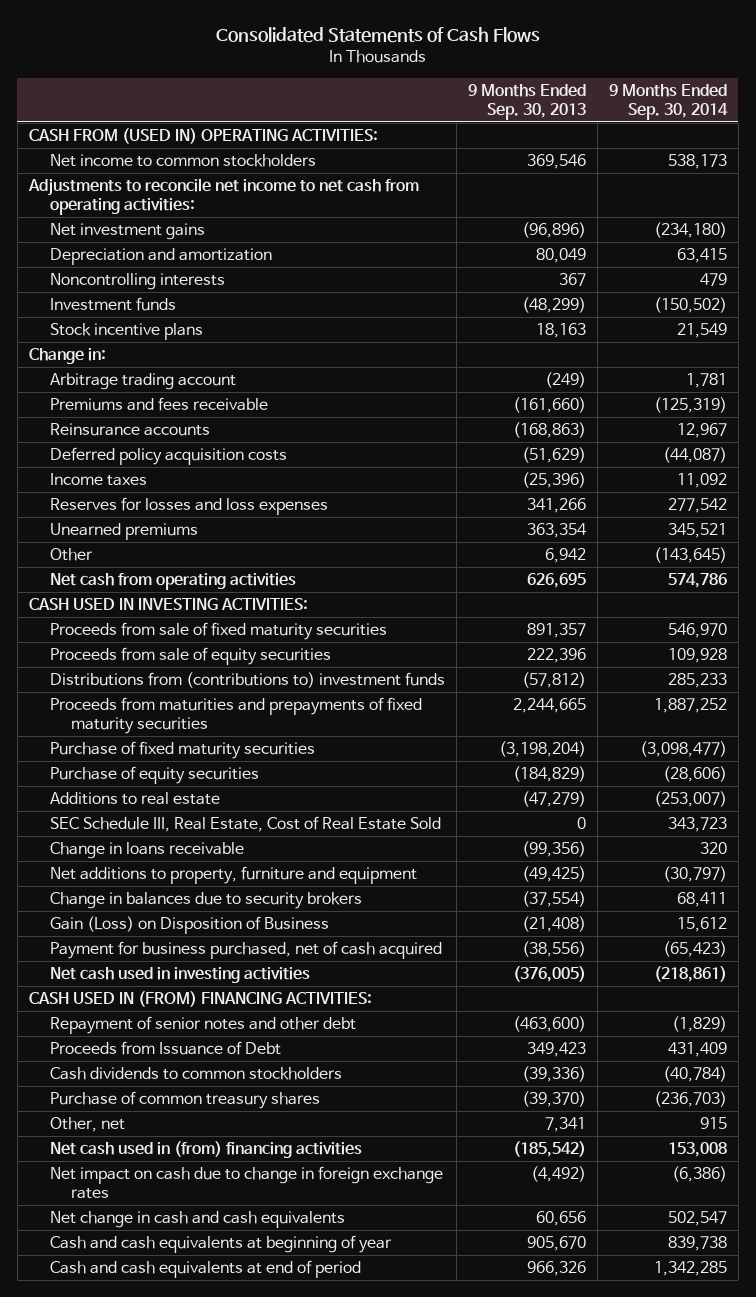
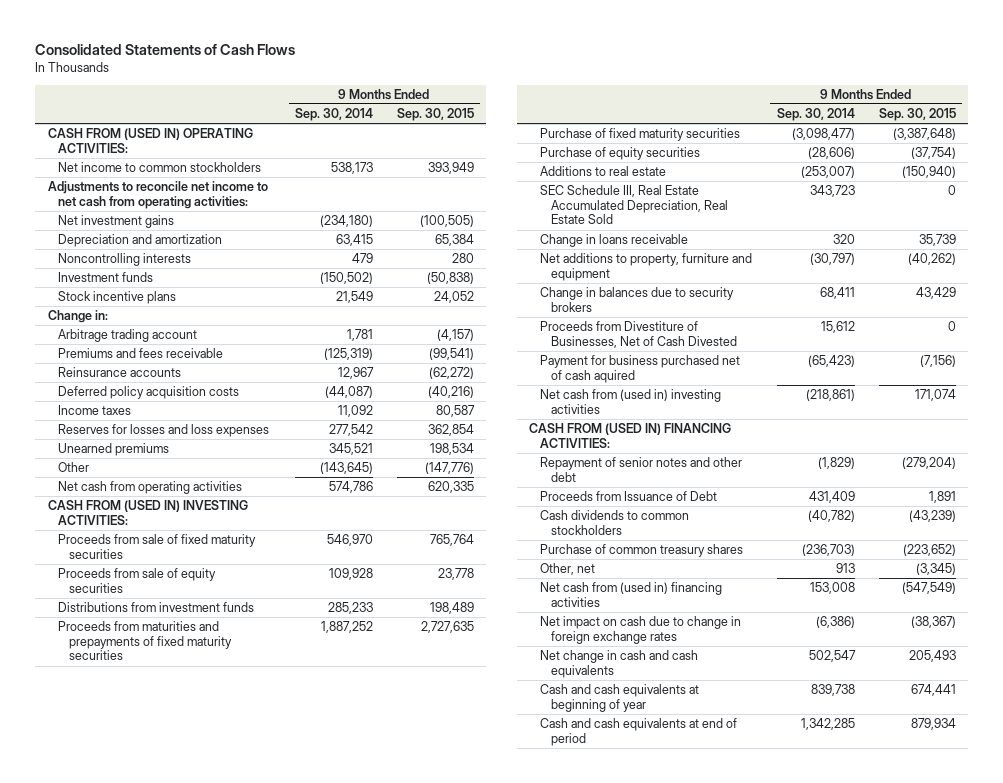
[467,83,586,120] 9 Months Ended Sep. 30, 2013 -> none
none -> [396,108,474,122] Sep. 30, 2015
[28,598,308,611] CASH USED IN INVESTING ACTIVITIES: -> [47,500,248,525] CASH FROM (USED IN) INVESTING ACTIVITIES:
[50,672,446,689] Distributions from (contributions to) investment funds -> [58,602,255,613] Distributions from investment funds
[50,816,442,833] SEC Schedule III, Real Estate, Cost of Real Estate Sold -> [540,185,729,225] SEC Schedule III, Real Estate Accumulated Depreciation, Real Estate Sold
[50,916,330,935] Gain (Loss) on Disposition of Business -> [540,321,738,348] Proceeds from Divestiture of Businesses, Net of Cash Divested
[50,941,443,960] Payment for business purchased, net of cash acquired -> [540,355,741,383] Payment for business purchased net of cash aquired
[50,967,311,984] Net cash used in investing activities -> [540,389,722,414] Net cash from (used in) investing activities
[28,991,372,1008] CASH USED IN (FROM) FINANCING ACTIVITIES: -> [529,423,732,448] CASH FROM (USED IN) FINANCING ACTIVITIES:
[662,1066,727,1083] (40,784) -> [807,510,855,523] (40,782)
[699,1117,727,1130] 915 -> [835,563,855,574] 913
[50,1141,363,1159] Net cash used in (from) financing activities -> [540,582,723,607] Net cash from (used in) financing activities

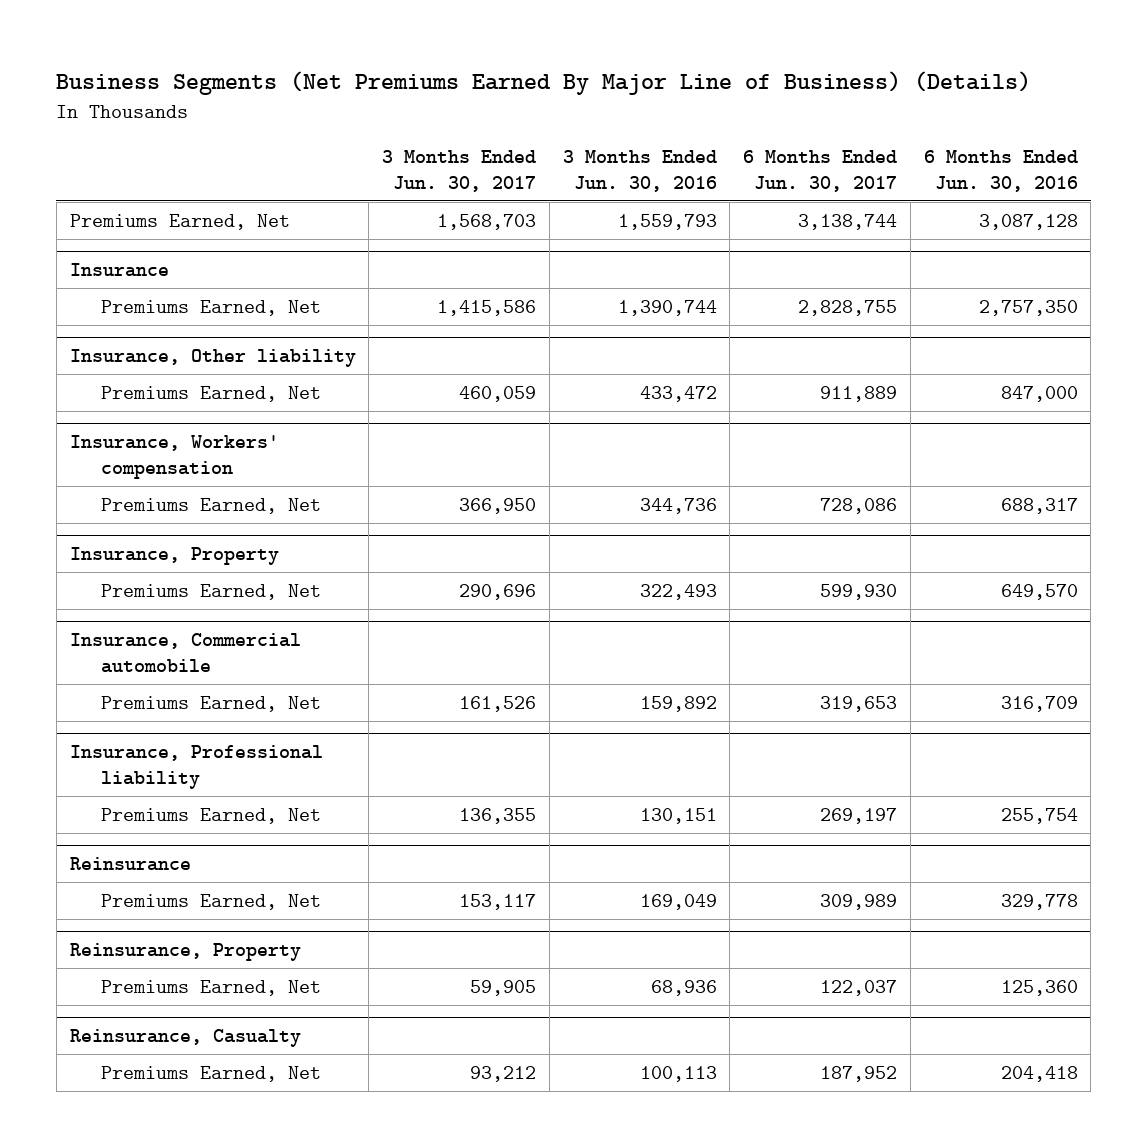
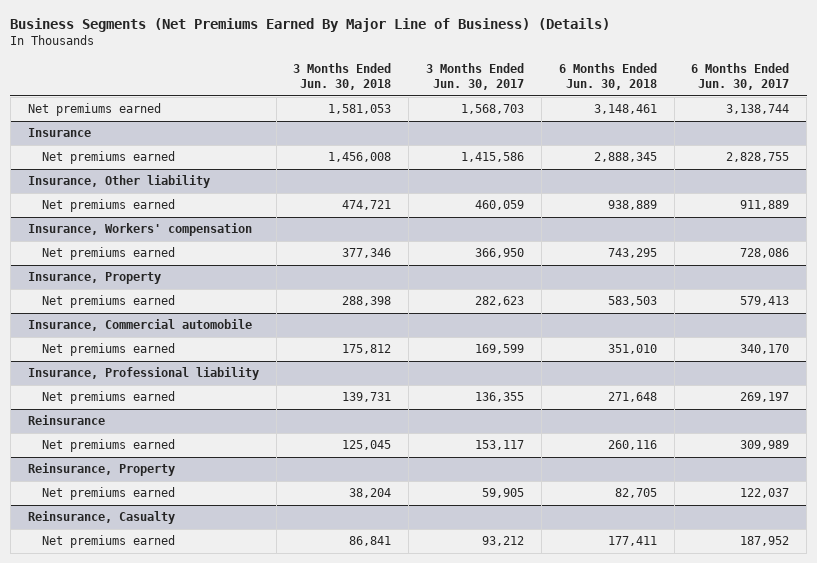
[562,150,717,192] 3 Months Ended Jun. 30, 2016 -> none
[923,150,1078,192] 6 Months Ended Jun. 30, 2016 -> none
none -> [293,63,392,91] 3 Months Ended Jun. 30, 2018
none -> [558,63,657,91] 6 Months Ended Jun. 30, 2018
[69,213,290,230] Premiums Earned, Net -> [27,103,161,117] Net premiums earned
[100,299,321,316] Premiums Earned, Net -> [42,151,176,165] Net premiums earned
[100,385,321,402] Premiums Earned, Net -> [42,199,176,213] Net premiums earned
[100,497,321,514] Premiums Earned, Net -> [42,247,176,261] Net premiums earned
[100,583,321,600] Premiums Earned, Net -> [42,295,176,309] Net premiums earned
[459,583,537,600] 290,696 -> [475,296,525,307] 282,623
[820,583,898,600] 599,930 -> [740,296,790,307] 579,413
[100,695,321,712] Premiums Earned, Net -> [42,343,176,357] Net premiums earned
[459,695,537,712] 161,526 -> [475,344,525,355] 169,599
[820,695,898,712] 319,653 -> [740,344,790,355] 340,170
[100,807,321,824] Premiums Earned, Net -> [42,391,176,405] Net premiums earned
[100,893,321,910] Premiums Earned, Net -> [42,439,176,453] Net premiums earned
[100,979,321,996] Premiums Earned, Net -> [42,487,176,501] Net premiums earned
[100,1065,321,1082] Premiums Earned, Net -> [42,535,176,549] Net premiums earned

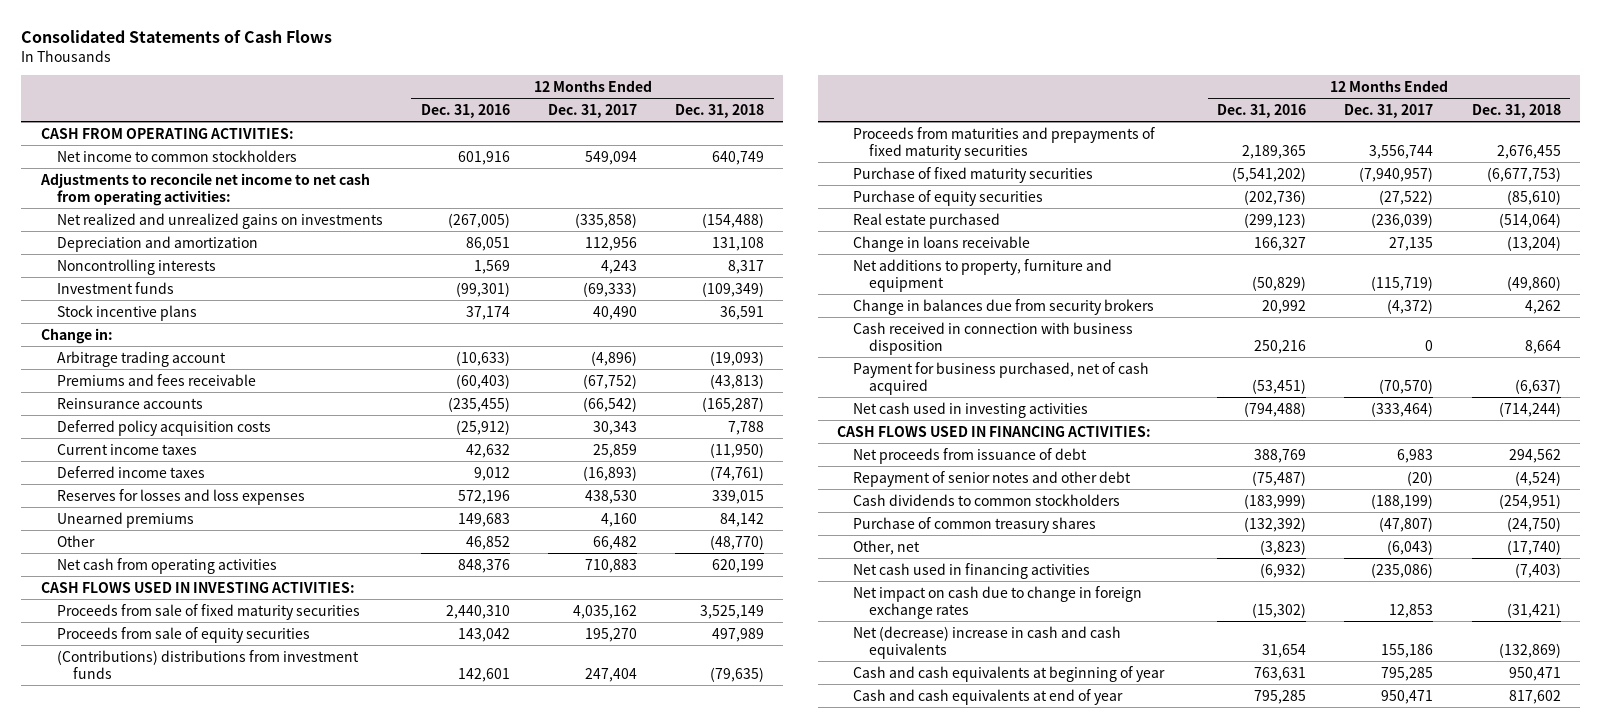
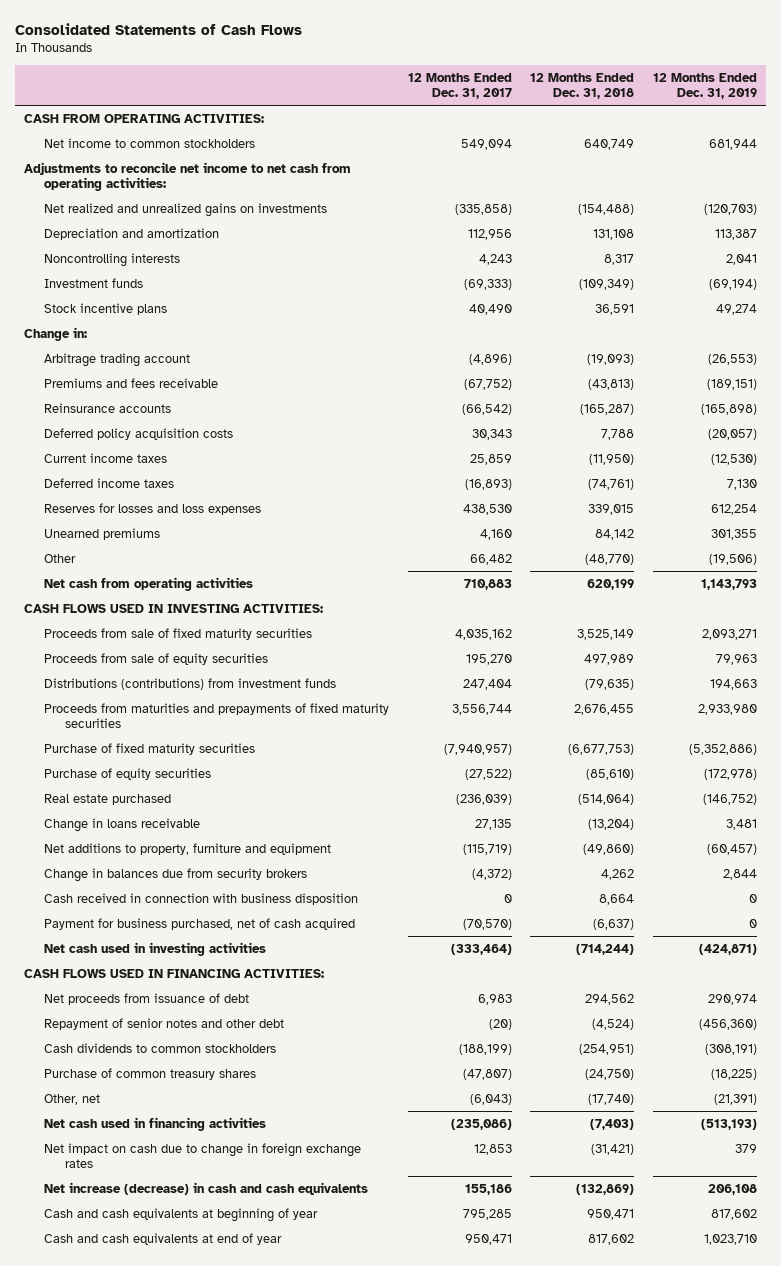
[420,104,510,119] Dec. 31, 2016 -> none
none -> [652,73,757,100] 12 Months Ended Dec. 31, 2019
[56,649,359,679] (Contributions) distributions from investment funds -> [44,677,337,690] Distributions (contributions) from investment funds
[853,625,1122,659] Net (decrease) increase in cash and cash equivalents -> [44,1181,369,1195] Net increase (decrease) in cash and cash equivalents

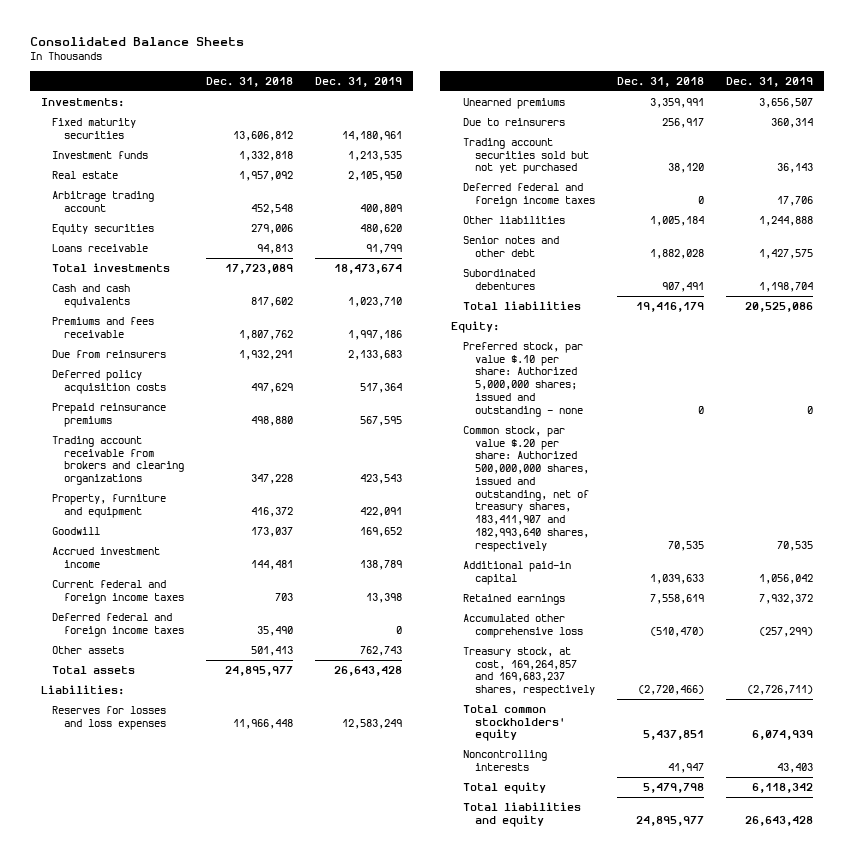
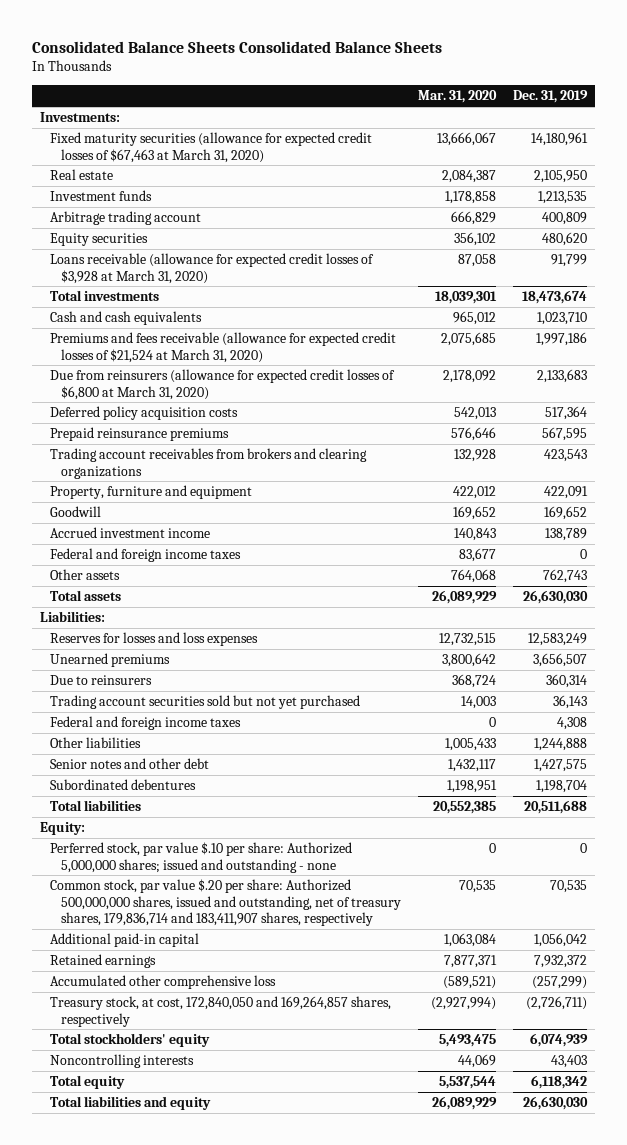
[29,36,244,46] Consolidated Balance Sheets -> [31,40,442,53] Consolidated Balance Sheets Consolidated Balance Sheets
[206,76,294,87] Dec. 31, 2018 -> none
none -> [417,90,497,104] Mar. 31, 2020
[52,117,137,139] Fixed maturity securities -> [50,132,373,163] Fixed maturity securities (allowance for expected credit losses of $67,463 at March 31, 2020)
[52,150,149,159] Investment funds -> [50,190,153,202] Investment funds
[52,243,149,252] Loans receivable -> [50,253,375,284] Loans receivable (allowance for expected credit losses of $3,928 at March 31, 2020)
[52,316,155,338] Premiums and fees receivable -> [50,332,397,363] Premiums and fees receivable (allowance for expected credit losses of $21,524 at March 31, 2020)
[52,349,167,358] Due from reinsurers -> [50,369,396,400] Due from reinsurers (allowance for expected credit losses of $6,800 at March 31, 2020)
[52,435,185,486] Trading account receivable from brokers and clearing organizations -> [50,448,368,479] Trading account receivables from brokers and clearing organizations
[52,579,185,604] Current federal and foreign income taxes -> none
[52,612,185,637] Deferred federal and foreign income taxes -> [50,548,242,563] Federal and foreign income taxes
[334,665,403,676] 26,643,428 -> [522,590,588,605] 26,630,030
[462,182,595,207] Deferred federal and foreign income taxes -> [50,716,242,731] Federal and foreign income taxes
[776,195,813,206] 17,706 -> [556,717,587,731] 4,308
[744,301,813,312] 20,525,086 -> [523,800,587,815] 20,511,688
[462,341,583,417] Preferred stock, par value $.10 per share: Authorized 5,000,000 shares; issued and outstanding - none -> [50,842,353,873] Perferred stock, par value $.10 per share: Authorized 5,000,000 shares; issued and outstanding - none
[462,425,589,552] Common stock, par value $.20 per share: Authorized 500,000,000 shares, issued and outstanding, net of treasury shares, 183,411,907 and 182,993,640 shares, respectively -> [50,879,401,927] Common stock, par value $.20 per share: Authorized 500,000,000 shares, issued and outstanding, net of treasury shares, 179,836,714 and 183,411,907 shares, respectively
[462,646,595,697] Treasury stock, at cost, 169,264,857 and 169,683,237 shares, respectively -> [50,996,392,1027] Treasury stock, at cost, 172,840,050 and 169,264,857 shares, respectively
[462,704,565,742] Total common stockholders' equity -> [50,1033,211,1048] Total stockholders' equity
[744,815,813,826] 26,643,428 -> [522,1096,588,1111] 26,630,030

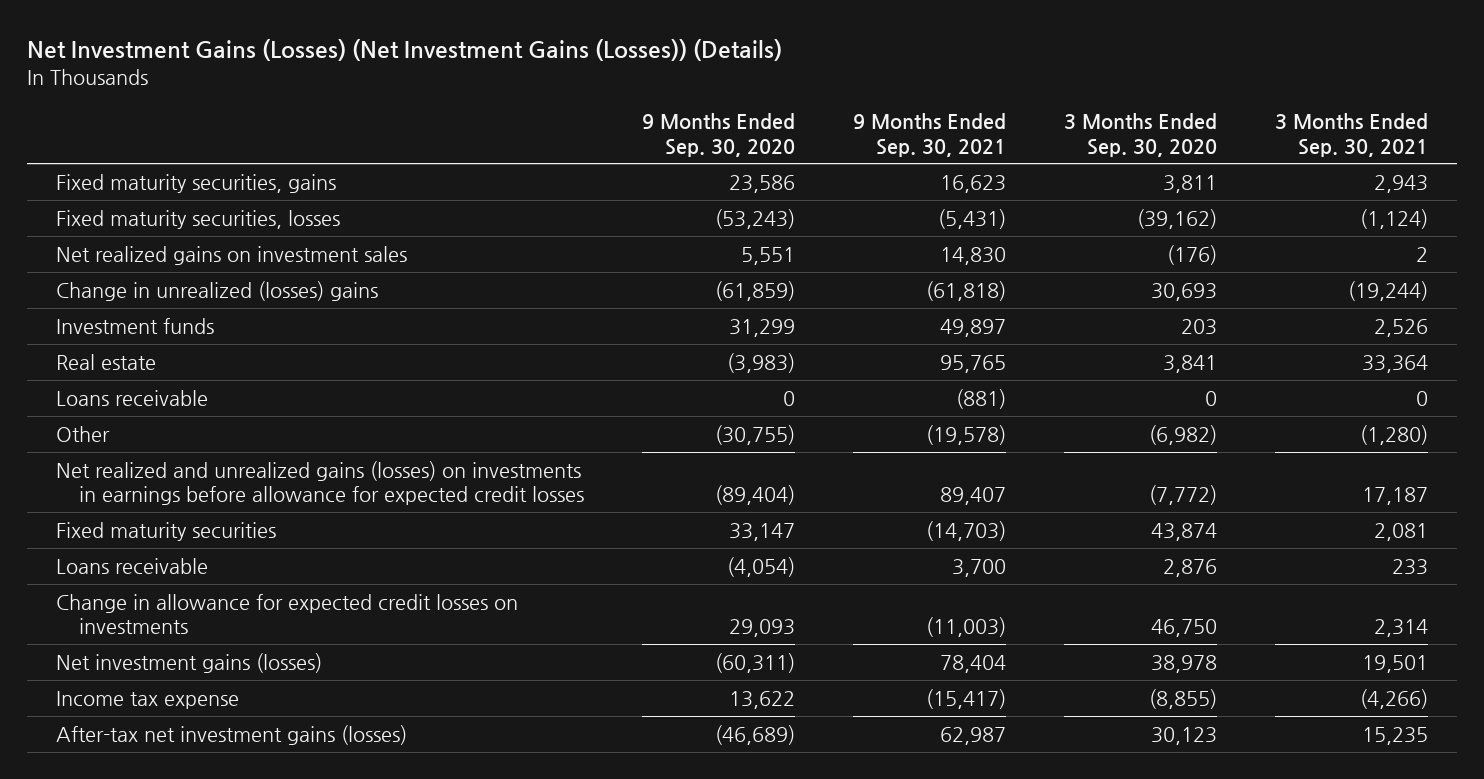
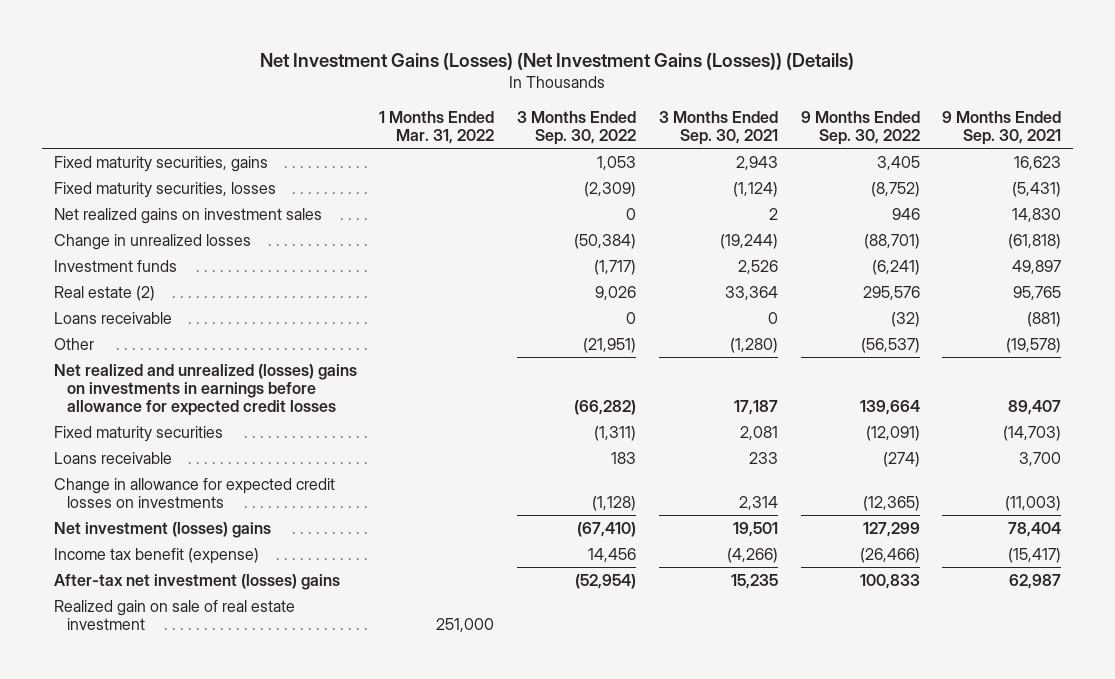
[642,112,796,157] 9 Months Ended Sep. 30, 2020 -> none
[1064,112,1218,157] 3 Months Ended Sep. 30, 2020 -> none
none -> [379,111,495,145] 1 Months Ended Mar. 31, 2022
none -> [517,111,637,146] 3 Months Ended Sep. 30, 2022
none -> [800,111,920,146] 9 Months Ended Sep. 30, 2022
[55,280,378,301] Change in unrealized (losses) gains -> [53,233,251,250] Change in unrealized losses
[55,353,156,370] Real estate -> [53,285,155,301] Real estate (2)
[55,460,584,506] Net realized and unrealized gains (losses) on investments in earnings before allowance for expected credit losses -> [53,363,357,417] Net realized and unrealized (losses) gains on investments in earnings before allowance for expected credit losses
[55,652,322,673] Net investment gains (losses) -> [53,521,271,538] Net investment (losses) gains
[55,690,239,709] Income tax expense -> [53,547,259,564] Income tax benefit (expense)
[55,724,407,745] After-tax net investment gains (losses) -> [53,573,340,590] After-tax net investment (losses) gains
none -> [53,599,295,631] Realized gain on sale of real estate investment

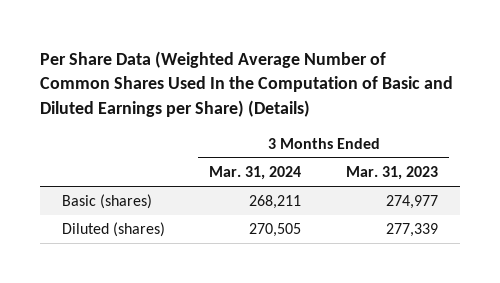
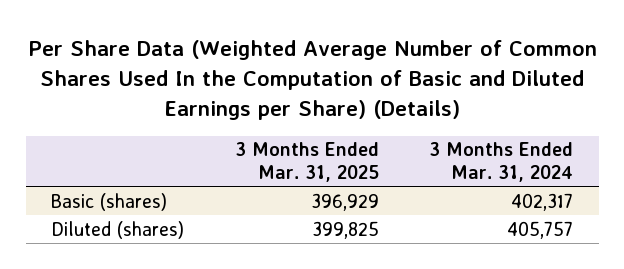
[345,166,438,181] Mar. 31, 2023 -> none
none -> [234,142,379,182] 3 Months Ended Mar. 31, 2025
[249,195,302,210] 268,211 -> [511,192,574,211] 402,317
[249,223,302,238] 270,505 -> [507,220,574,239] 405,757

